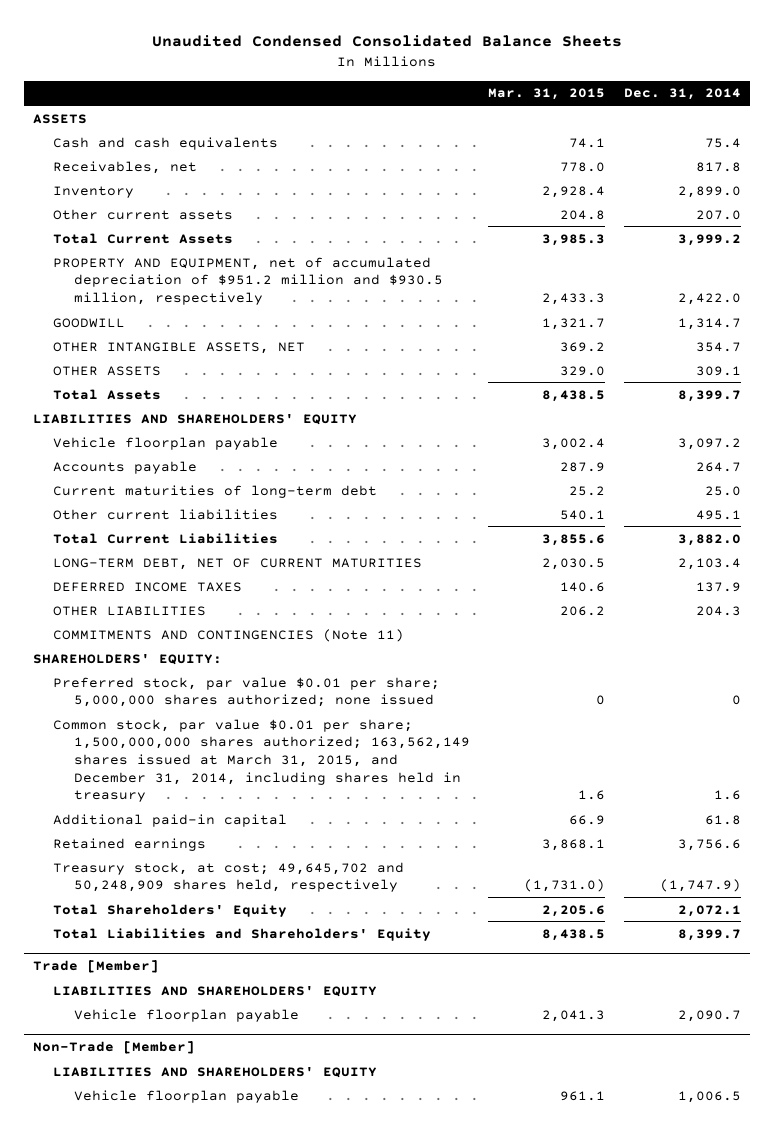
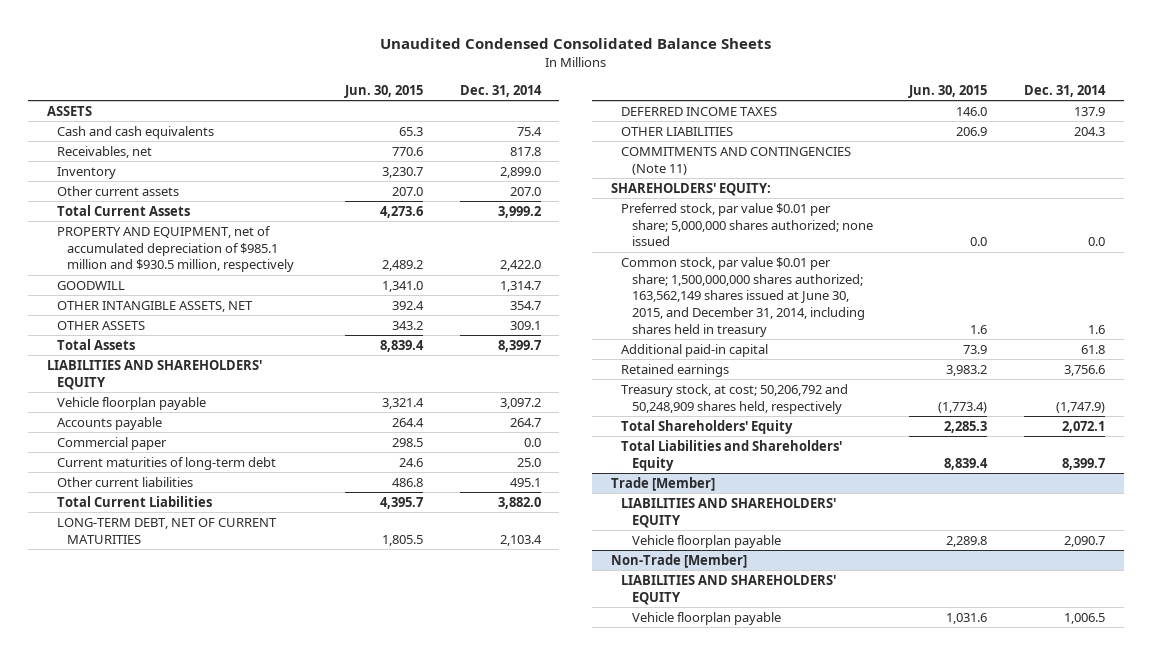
[488,88,606,101] Mar. 31, 2015 -> none
none -> [344,84,424,98] Jun. 30, 2015
[53,256,443,305] PROPERTY AND EQUIPMENT, net of accumulated depreciation of $951.2 million and $930.5 million, respectively -> [57,225,295,273] PROPERTY AND EQUIPMENT, net of accumulated depreciation of $985.1 million and $930.5 million, respectively
none -> [57,436,168,450] Commercial paper
[731,695,741,706] 0 -> [1088,237,1106,247] 0.0
[53,718,470,803] Common stock, par value $0.01 per share; 1,500,000,000 shares authorized; 163,562,149 shares issued at March 31, 2015, and December 31, 2014, including shares held in treasury -> [621,256,865,337] Common stock, par value $0.01 per share; 1,500,000,000 shares authorized; 163,562,149 shares issued at June 30, 2015, and December 31, 2014, including shares held in treasury
[53,861,405,893] Treasury stock, at cost; 49,645,702 and 50,248,909 shares held, respectively -> [621,383,849,414] Treasury stock, at cost; 50,206,792 and 50,248,909 shares held, respectively

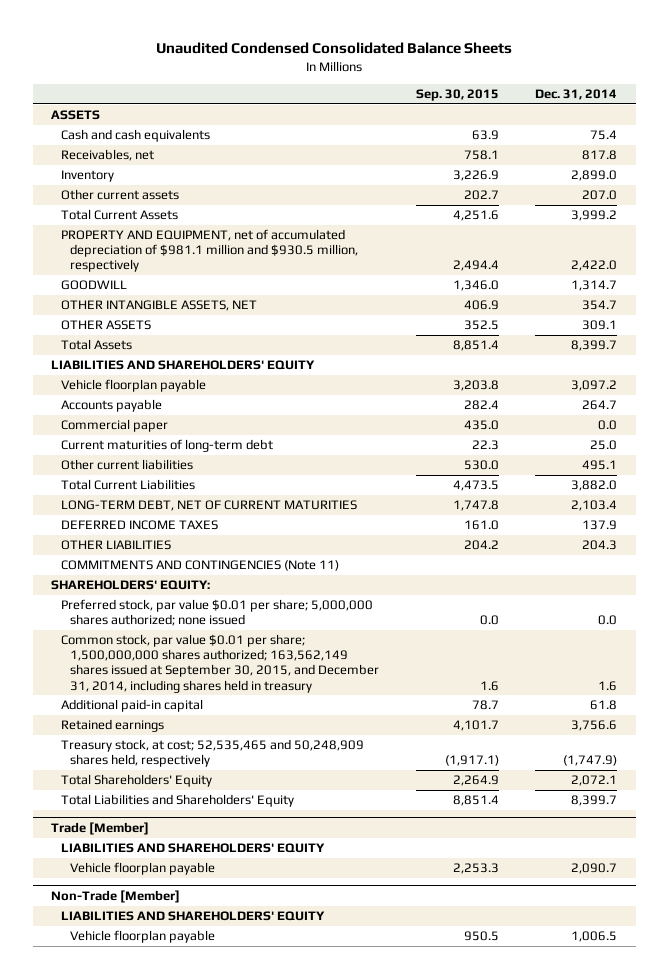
[344,84,424,98] Jun. 30, 2015 -> none
none -> [415,89,499,102] Sep. 30, 2015
[57,225,295,273] PROPERTY AND EQUIPMENT, net of accumulated depreciation of $985.1 million and $930.5 million, respectively -> [60,229,359,273] PROPERTY AND EQUIPMENT, net of accumulated depreciation of $981.1 million and $930.5 million, respectively
[621,256,865,337] Common stock, par value $0.01 per share; 1,500,000,000 shares authorized; 163,562,149 shares issued at June 30, 2015, and December 31, 2014, including shares held in treasury -> [60,634,380,693] Common stock, par value $0.01 per share; 1,500,000,000 shares authorized; 163,562,149 shares issued at September 30, 2015, and December 31, 2014, including shares held in treasury
[621,383,849,414] Treasury stock, at cost; 50,206,792 and 50,248,909 shares held, respectively -> [60,739,364,768] Treasury stock, at cost; 52,535,465 and 50,248,909 shares held, respectively

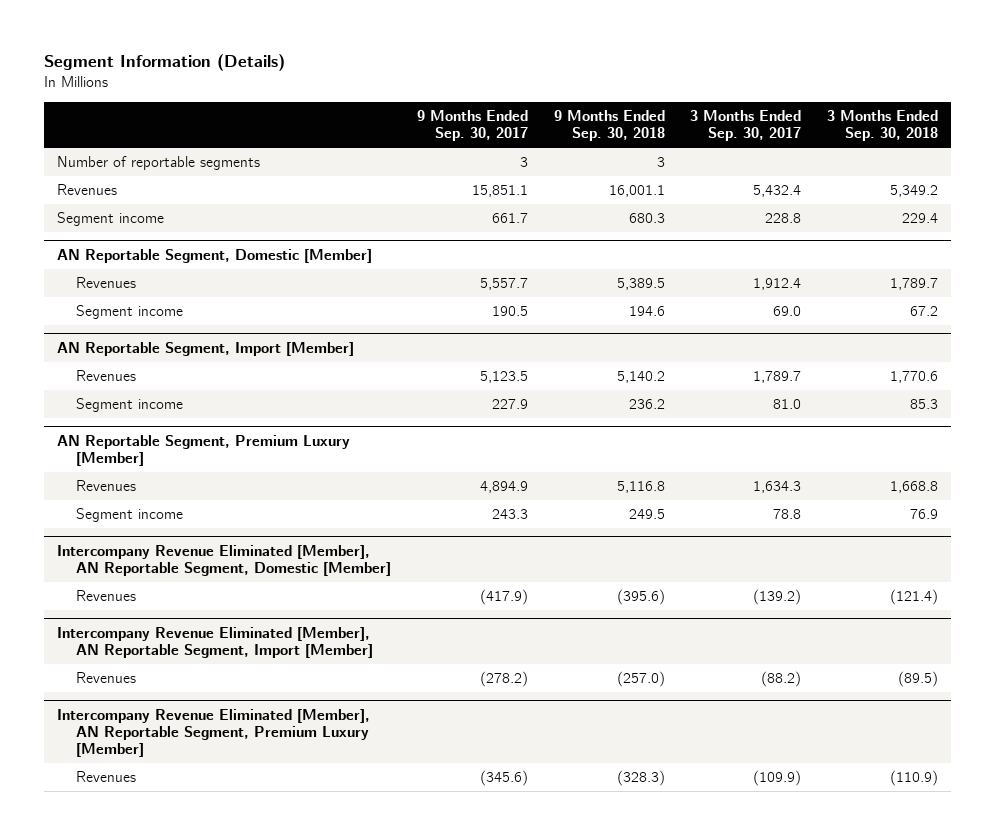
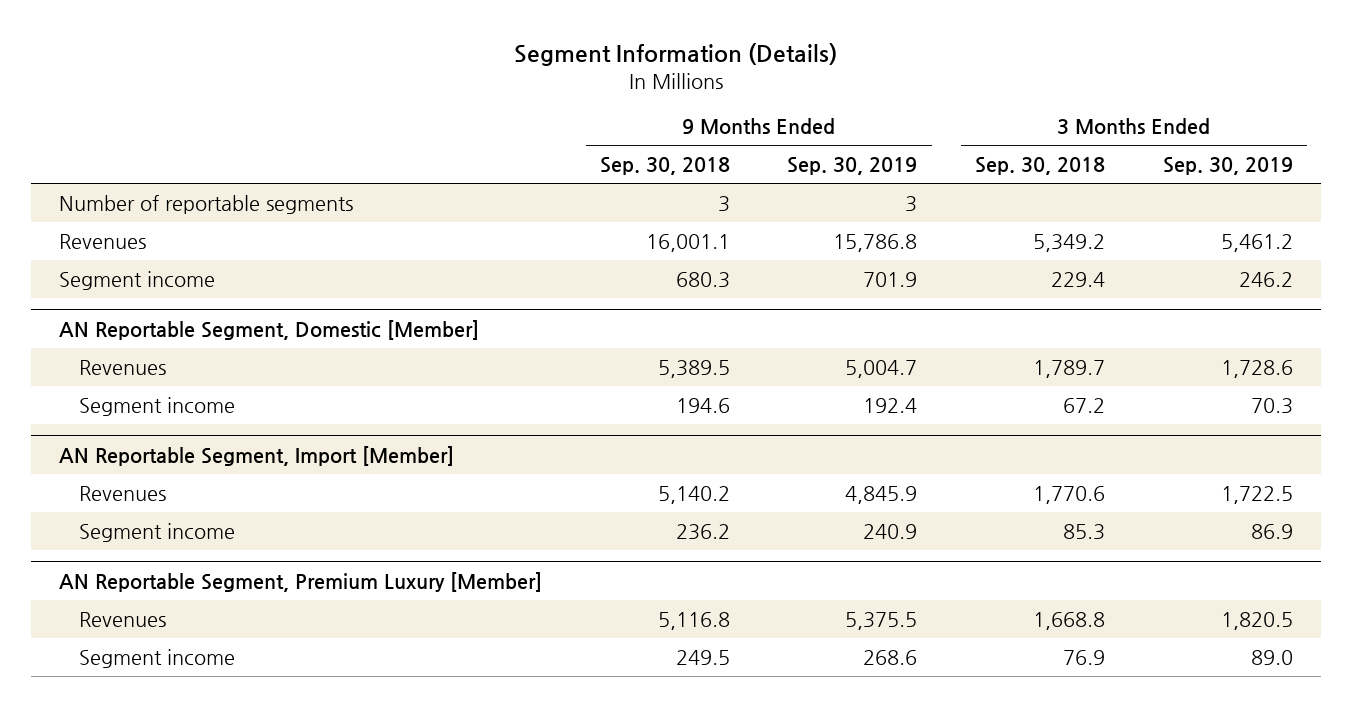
[416,110,528,142] 9 Months Ended Sep. 30, 2017 -> none
[690,110,802,142] 3 Months Ended Sep. 30, 2017 -> none
none -> [787,156,918,175] Sep. 30, 2019
none -> [1162,156,1293,175] Sep. 30, 2019
[57,544,392,576] Intercompany Revenue Eliminated [Member], AN Reportable Segment, Domestic [Member] -> none
[76,590,137,602] Revenues -> none
[57,626,374,658] Intercompany Revenue Eliminated [Member], AN Reportable Segment, Import [Member] -> none
[76,672,137,684] Revenues -> none
[57,708,371,757] Intercompany Revenue Eliminated [Member], AN Reportable Segment, Premium Luxury [Member] -> none
[76,771,137,783] Revenues -> none

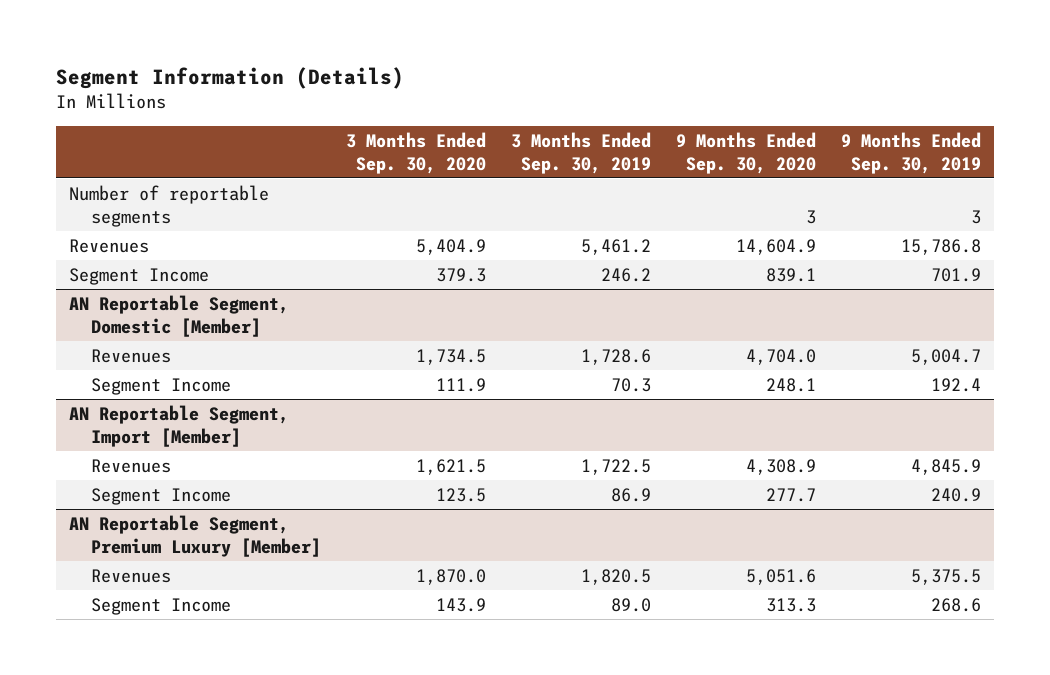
[599,156,730,175] Sep. 30, 2018 -> none
[975,156,1106,175] Sep. 30, 2018 -> none
none -> [346,131,487,174] 3 Months Ended Sep. 30, 2020
none -> [676,131,817,174] 9 Months Ended Sep. 30, 2020
[59,270,216,290] Segment income -> [68,267,209,285] Segment Income
[78,396,235,416] Segment income -> [91,377,232,395] Segment Income
[78,522,235,542] Segment income -> [91,487,232,505] Segment Income
[78,648,235,668] Segment income -> [91,597,232,615] Segment Income

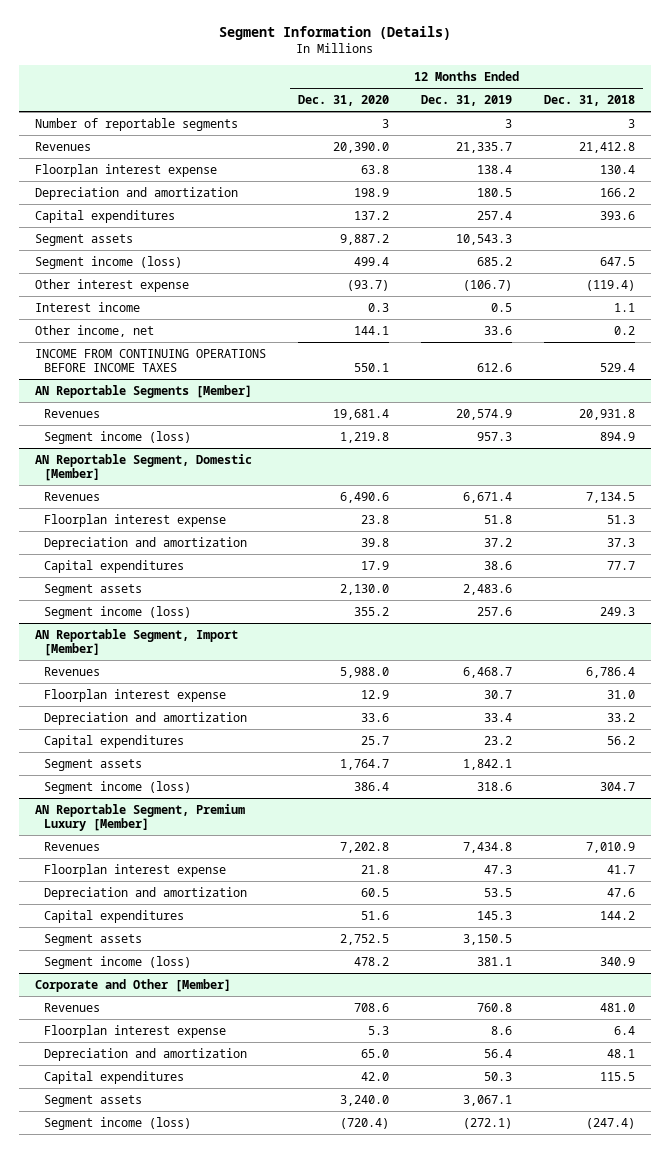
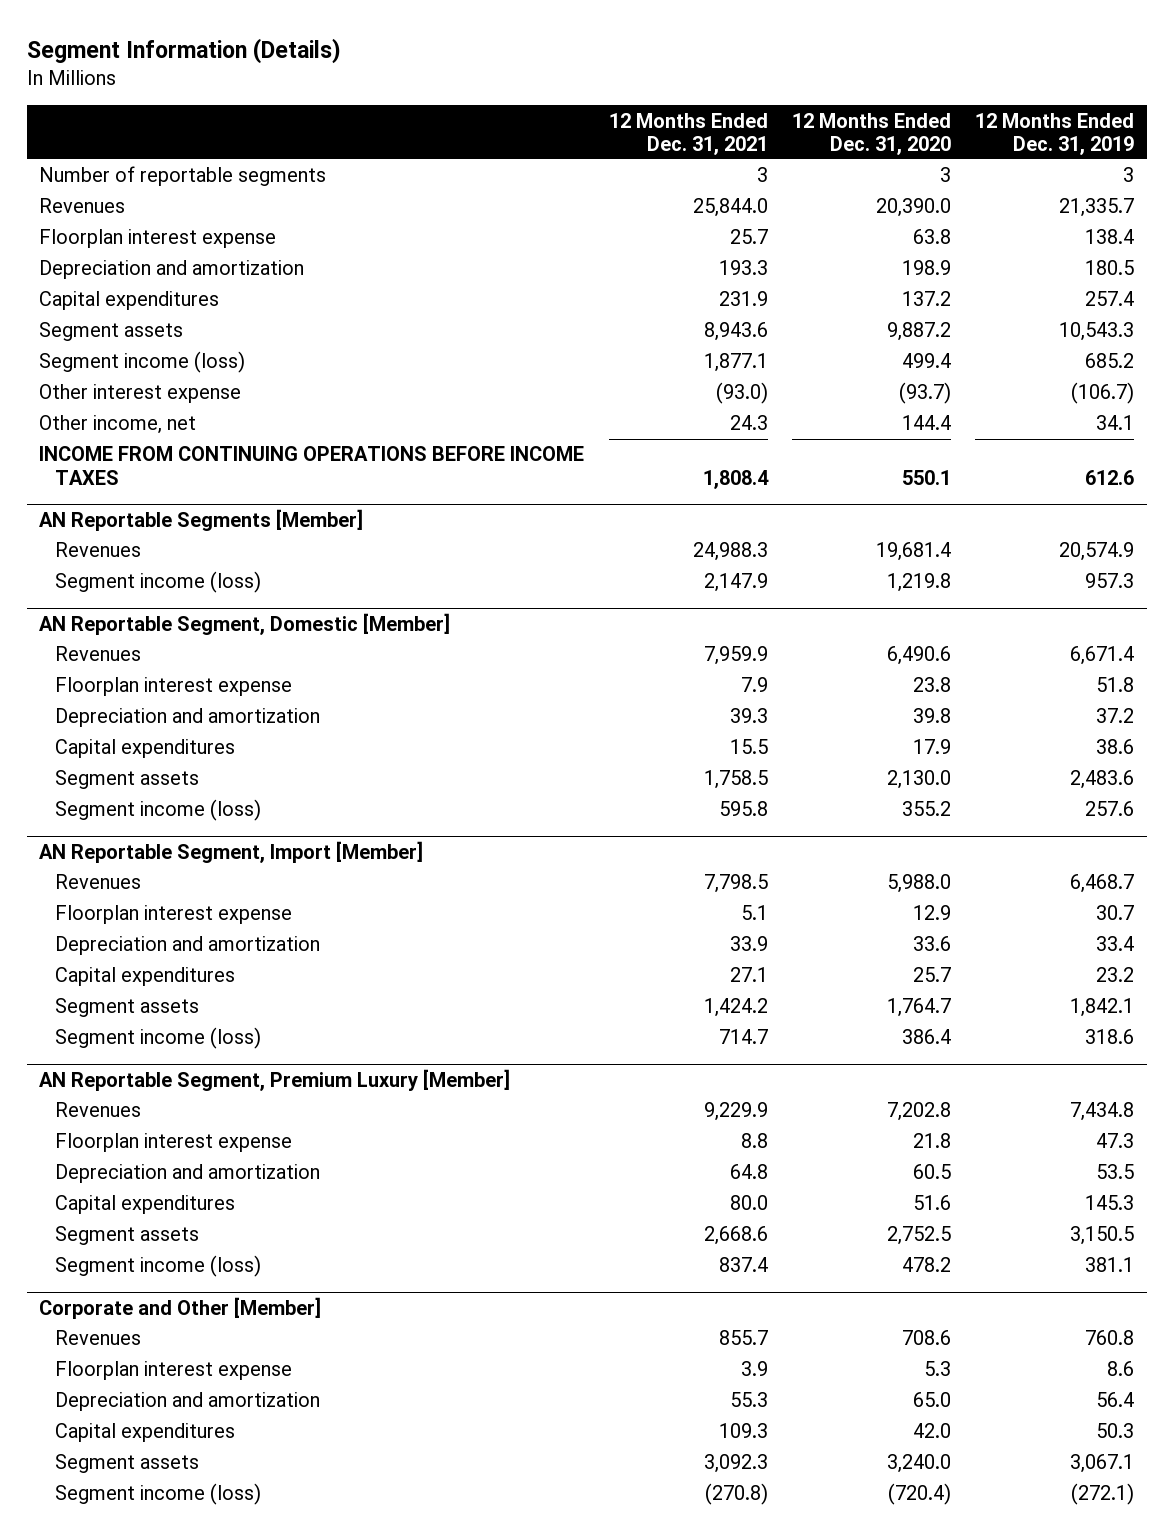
[544,94,636,106] Dec. 31, 2018 -> none
none -> [608,112,768,155] 12 Months Ended Dec. 31, 2021
[35,301,141,312] Interest income -> none
[354,325,390,335] 144.1 -> [902,415,952,431] 144.4
[484,325,513,335] 33.6 -> [1096,415,1135,431] 34.1

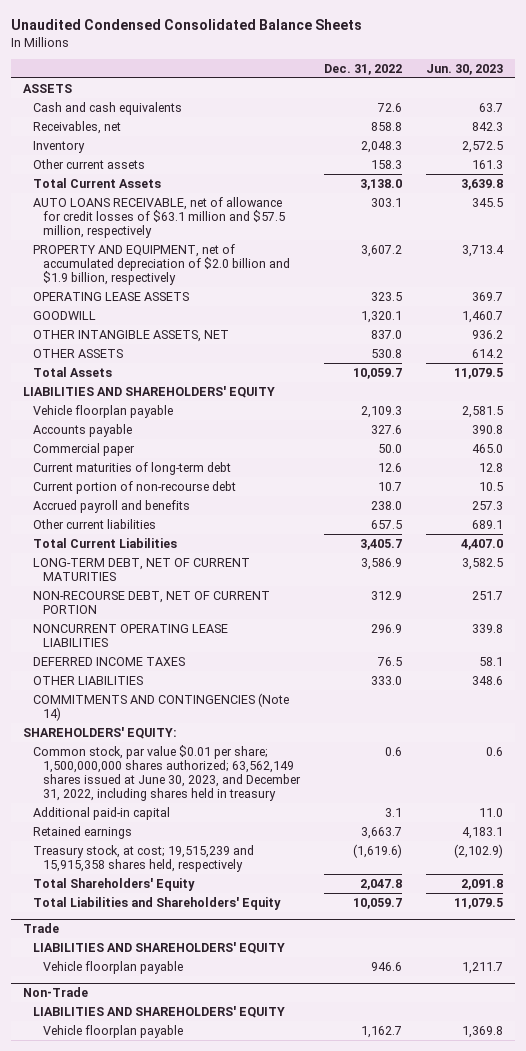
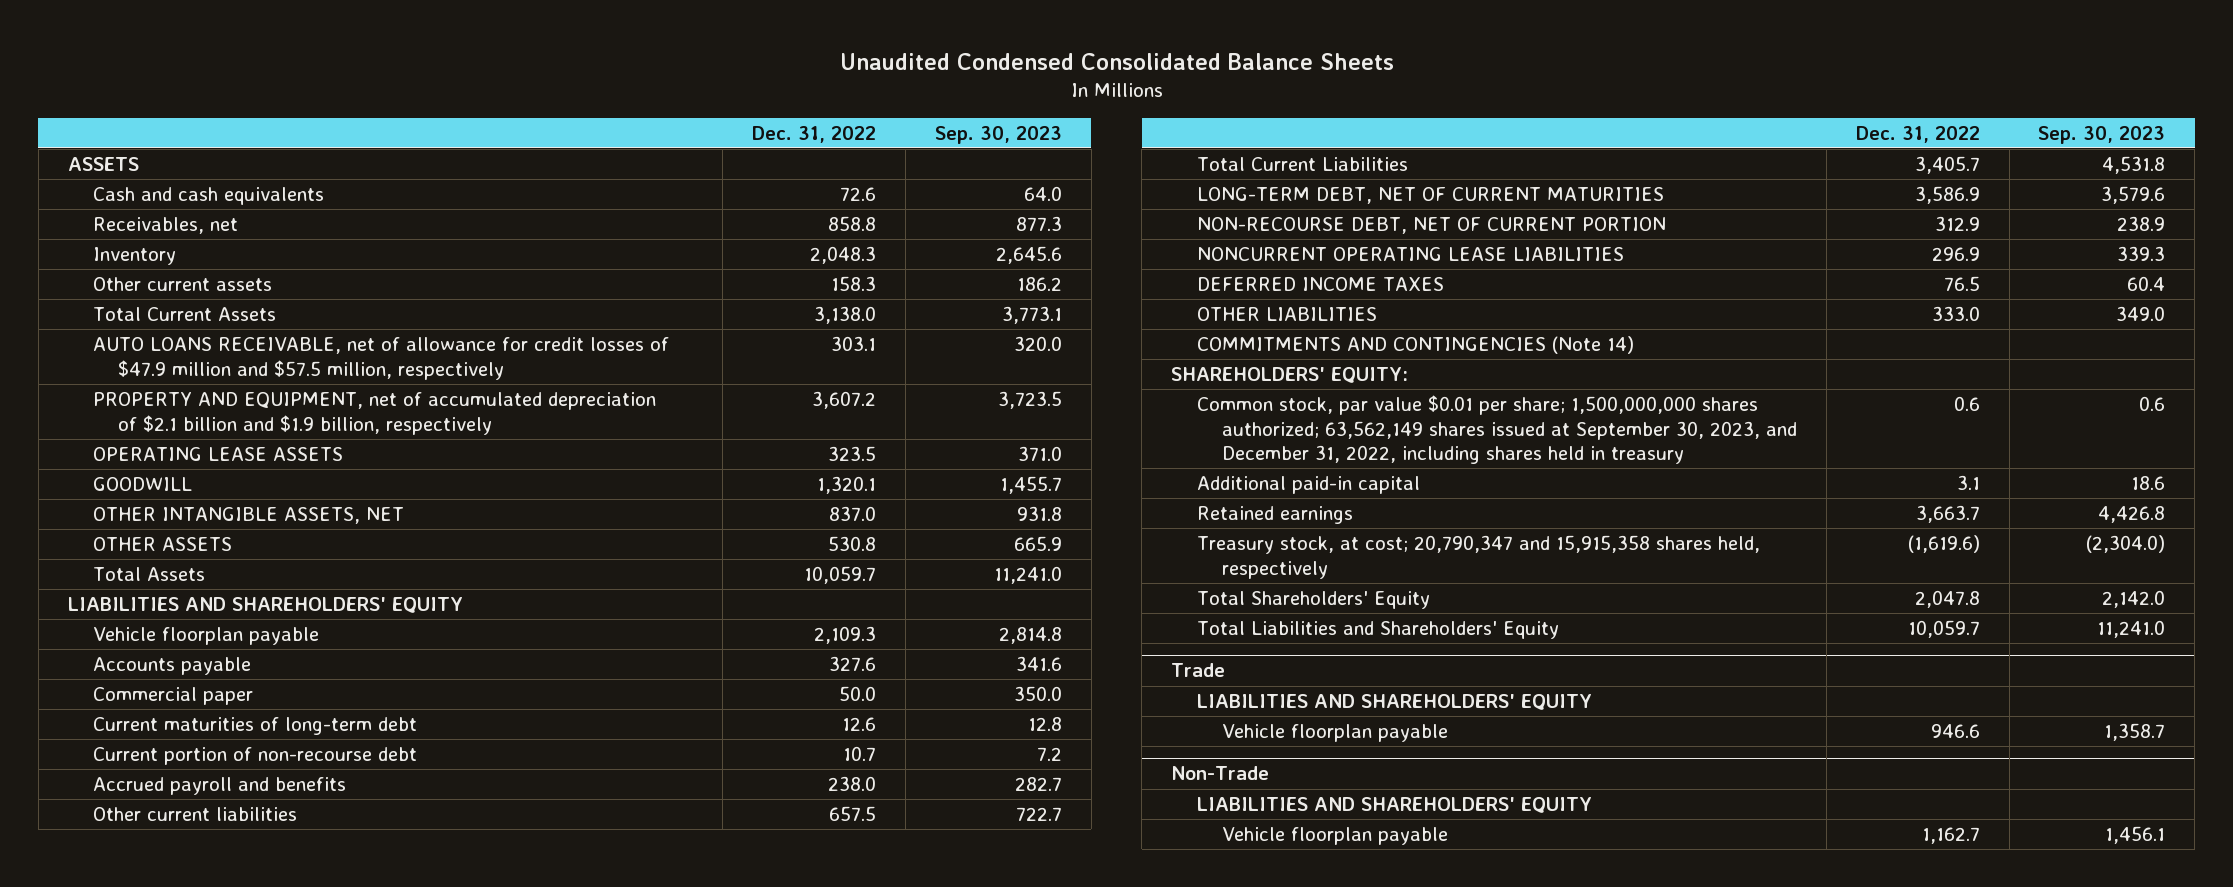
[425,63,503,75] Jun. 30, 2023 -> none
none -> [934,125,1062,144] Sep. 30, 2023
[32,196,285,239] AUTO LOANS RECEIVABLE, net of allowance for credit losses of $63.1 million and $57.5 million, respectively -> [93,337,670,380] AUTO LOANS RECEIVABLE, net of allowance for credit losses of $47.9 million and $57.5 million, respectively
[32,243,290,286] PROPERTY AND EQUIPMENT, net of accumulated depreciation of $2.0 billion and $1.9 billion, respectively -> [93,392,657,435] PROPERTY AND EQUIPMENT, net of accumulated depreciation of $2.1 billion and $1.9 billion, respectively
[32,744,301,802] Common stock, par value $0.01 per share; 1,500,000,000 shares authorized; 63,562,149 shares issued at June 30, 2023, and December 31, 2022, including shares held in treasury -> [1196,395,1798,465] Common stock, par value $0.01 per share; 1,500,000,000 shares authorized; 63,562,149 shares issued at September 30, 2023, and December 31, 2022, including shares held in treasury
[32,844,254,872] Treasury stock, at cost; 19,515,239 and 15,915,358 shares held, respectively -> [1196,535,1760,579] Treasury stock, at cost; 20,790,347 and 15,915,358 shares held, respectively

